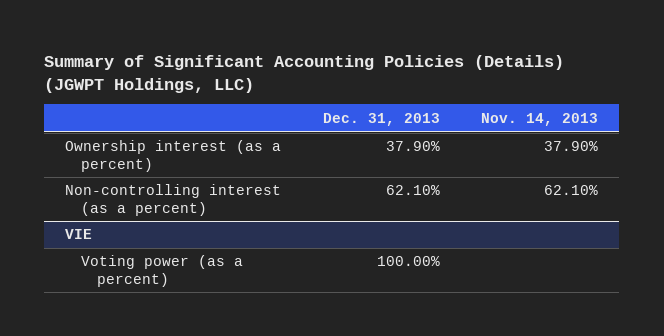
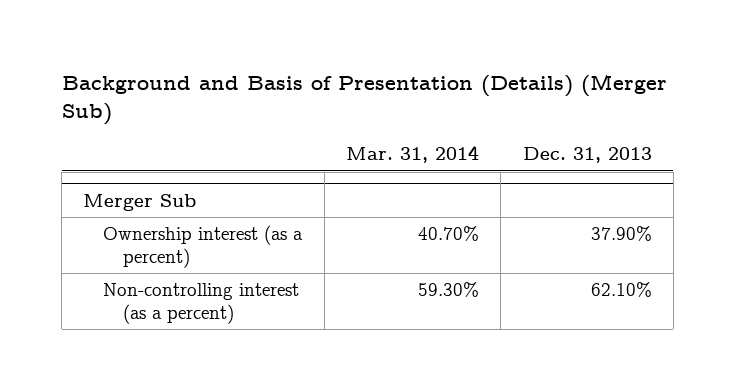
[44,55,565,93] Summary of Significant Accounting Policies (Details) (JGWPT Holdings, LLC) -> [61,74,667,126] Background and Basis of Presentation (Details) (Merger Sub)
[481,112,599,126] Nov. 14, 2013 -> none
none -> [345,145,479,164] Mar. 31, 2014
none -> [83,193,197,211] Merger Sub
[65,229,93,240] VIE -> none
[81,255,244,287] Voting power (as a percent) -> none

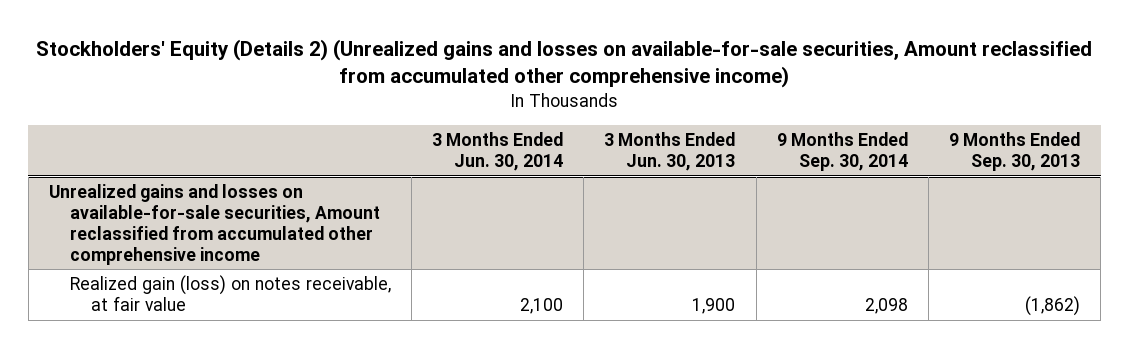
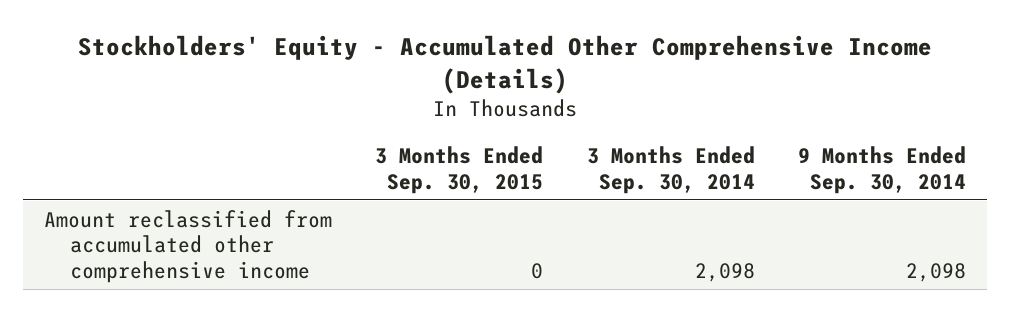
[36,38,1093,89] Stockholders' Equity (Details 2) (Unrealized gains and losses on available-for-sale securities, Amount reclassified from accumulated other comprehensive income) -> [78,35,933,94] Stockholders' Equity - Accumulated Other Comprehensive Income (Details)
[432,132,564,171] 3 Months Ended Jun. 30, 2014 -> none
[604,132,736,171] 3 Months Ended Jun. 30, 2013 -> none
[949,132,1081,171] 9 Months Ended Sep. 30, 2013 -> none
none -> [375,146,544,194] 3 Months Ended Sep. 30, 2015
none -> [586,146,755,194] 3 Months Ended Sep. 30, 2014
[48,184,380,265] Unrealized gains and losses on available-for-sale securities, Amount reclassified from accumulated other comprehensive income -> none
[69,275,391,312] Realized gain (loss) on notes receivable, at fair value -> [44,209,333,283] Amount reclassified from accumulated other comprehensive income

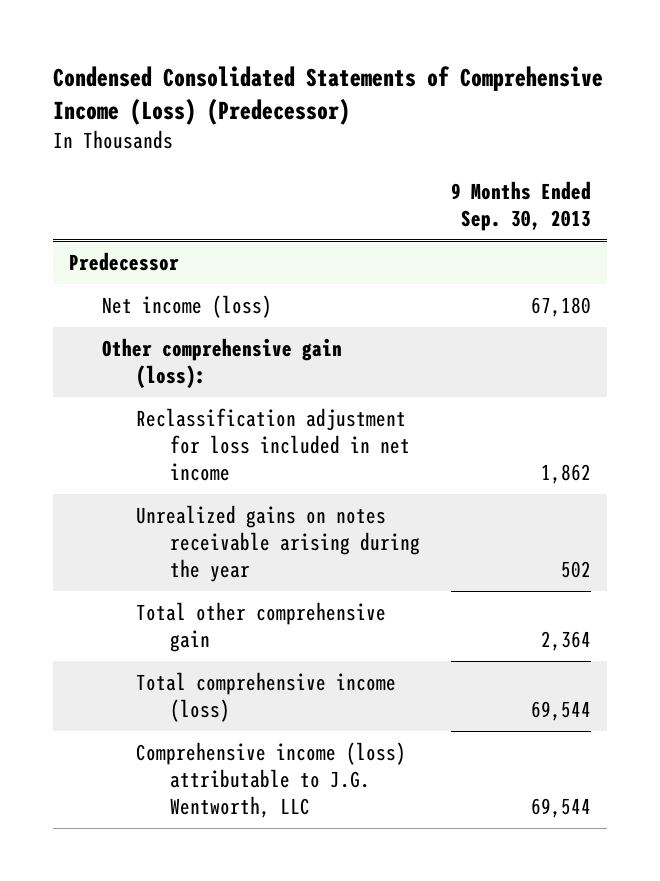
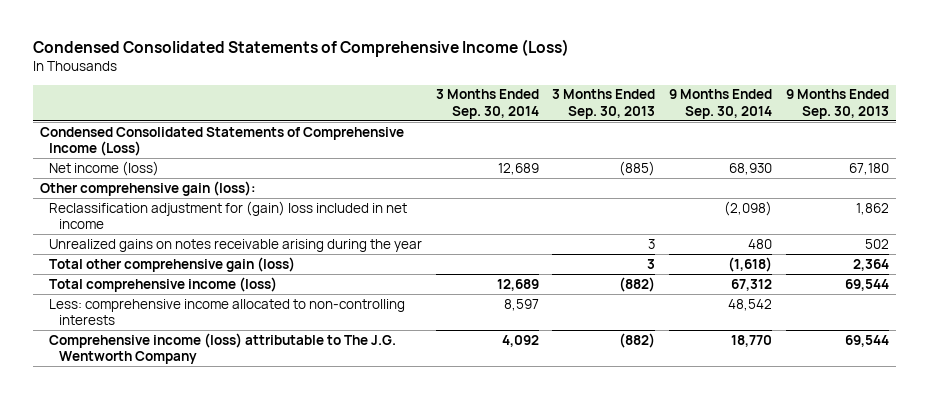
[52,66,603,126] Condensed Consolidated Statements of Comprehensive Income (Loss) (Predecessor) -> [32,39,569,58] Condensed Consolidated Statements of Comprehensive Income (Loss)
none -> [435,89,539,119] 3 Months Ended Sep. 30, 2014
none -> [552,89,656,119] 3 Months Ended Sep. 30, 2013
none -> [669,89,773,119] 9 Months Ended Sep. 30, 2014
[68,252,179,272] Predecessor -> none
none -> [39,126,404,156] Condensed Consolidated Statements of Comprehensive Income (Loss)
[135,408,410,481] Reclassification adjustment for loss included in net income -> [49,200,408,229] Reclassification adjustment for (gain) loss included in net income
[135,602,386,652] Total other comprehensive gain -> [49,256,296,272] Total other comprehensive gain (loss)
none -> [49,298,406,325] Less: comprehensive income allocated to non-controlling interests
[135,742,406,818] Comprehensive income (loss) attributable to J.G. Wentworth, LLC -> [49,332,397,364] Comprehensive income (loss) attributable to The J.G. Wentworth Company

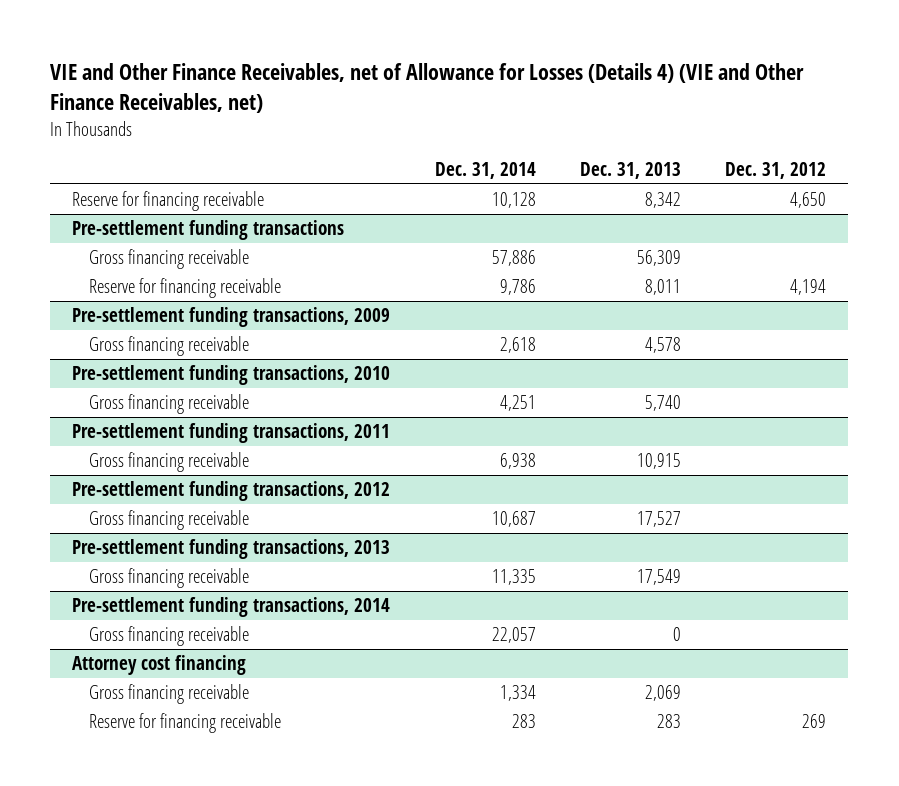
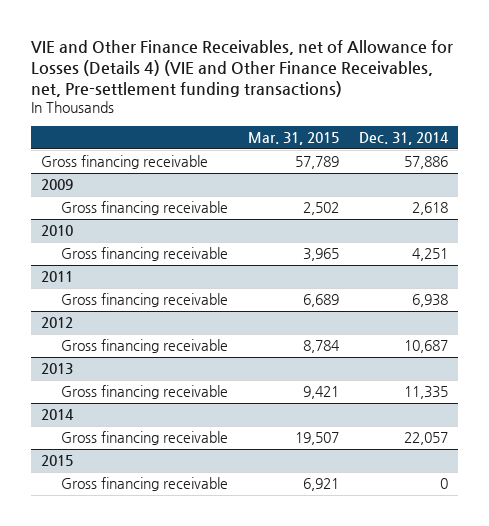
[50,63,805,113] VIE and Other Finance Receivables, net of Allowance for Losses (Details 4) (VIE and Other Finance Receivables, net) -> [30,39,453,97] VIE and Other Finance Receivables, net of Allowance for Losses (Details 4) (VIE and Other Finance Receivables, net, Pre-settlement funding transactions)
[579,162,681,180] Dec. 31, 2013 -> none
[725,162,827,180] Dec. 31, 2012 -> none
none -> [247,132,339,146] Mar. 31, 2015
[72,191,265,212] Reserve for financing receivable -> none
[72,220,345,241] Pre-settlement funding transactions -> none
[88,278,281,299] Reserve for financing receivable -> none
[72,307,391,328] Pre-settlement funding transactions, 2009 -> none
none -> [40,179,73,191] 2009
[72,365,391,386] Pre-settlement funding transactions, 2010 -> none
none -> [40,225,73,237] 2010
[72,423,391,444] Pre-settlement funding transactions, 2011 -> none
none -> [40,271,73,283] 2011
[72,481,391,502] Pre-settlement funding transactions, 2012 -> none
none -> [40,317,73,329] 2012
[72,539,391,560] Pre-settlement funding transactions, 2013 -> none
none -> [40,363,73,375] 2013
[72,597,391,618] Pre-settlement funding transactions, 2014 -> none
none -> [40,409,74,421] 2014
[72,655,247,676] Attorney cost financing -> none
[88,713,281,734] Reserve for financing receivable -> none
none -> [40,455,73,467] 2015
[499,685,536,702] 1,334 -> [439,478,448,490] 0

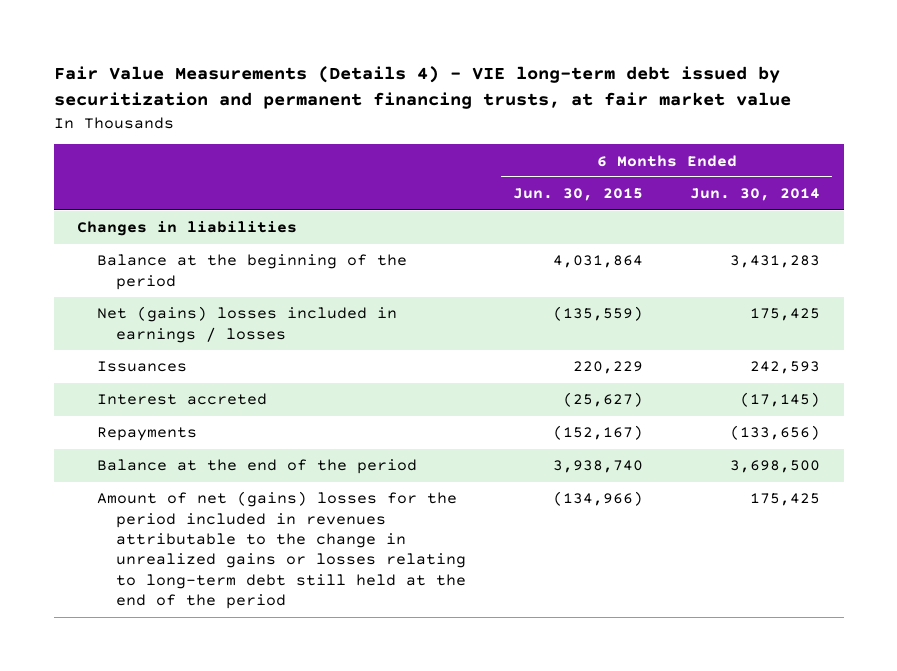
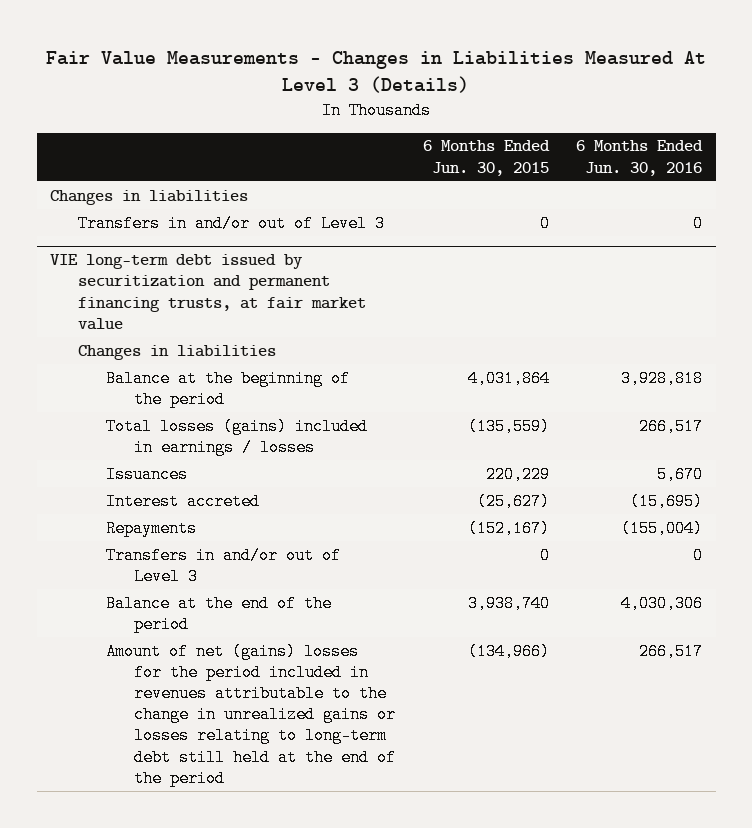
[53,66,791,110] Fair Value Measurements (Details 4) - VIE long-term debt issued by securitization and permanent financing trusts, at fair market value -> [46,50,707,94] Fair Value Measurements - Changes in Liabilities Measured At Level 3 (Details)
[690,188,821,202] Jun. 30, 2014 -> none
none -> [576,140,704,176] 6 Months Ended Jun. 30, 2016
none -> [78,214,386,232] Transfers in and/or out of Level 3
none -> [50,254,367,330] VIE long-term debt issued by securitization and permanent financing trusts, at fair market value
none -> [78,344,277,360] Changes in liabilities
[96,306,397,343] Net (gains) losses included in earnings / losses -> [106,417,369,456] Total losses (gains) included in earnings / losses
none -> [106,546,342,585] Transfers in and/or out of Level 3

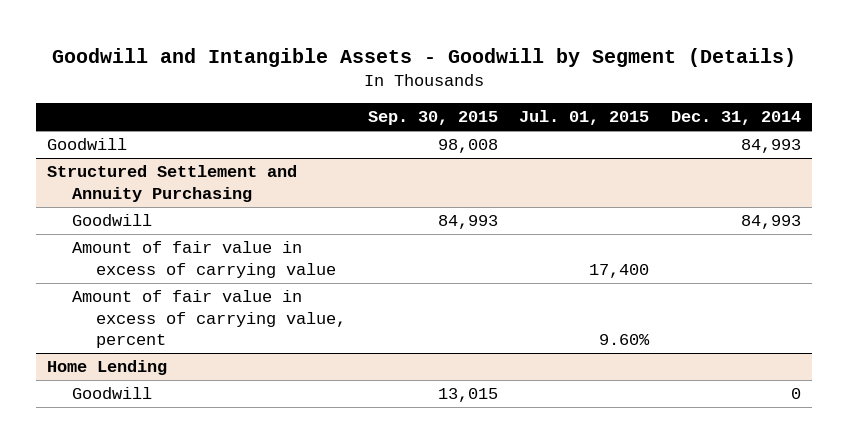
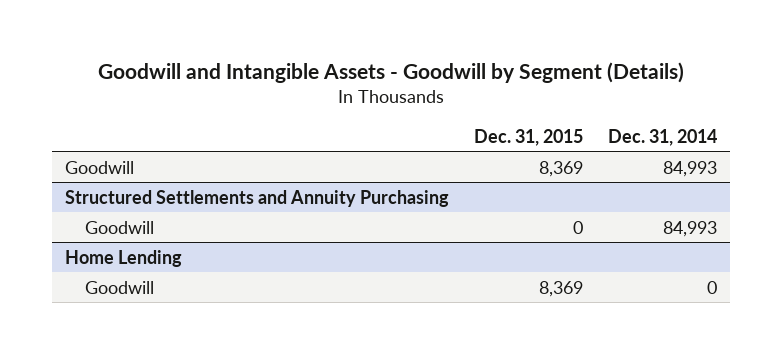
[367,111,498,126] Sep. 30, 2015 -> none
[519,110,650,126] Jul. 01, 2015 -> none
none -> [473,128,583,146] Dec. 31, 2015
[46,165,297,202] Structured Settlement and Annuity Purchasing -> [64,189,449,207] Structured Settlements and Annuity Purchasing
[71,241,337,278] Amount of fair value in excess of carrying value -> none
[71,290,347,349] Amount of fair value in excess of carrying value, percent -> none

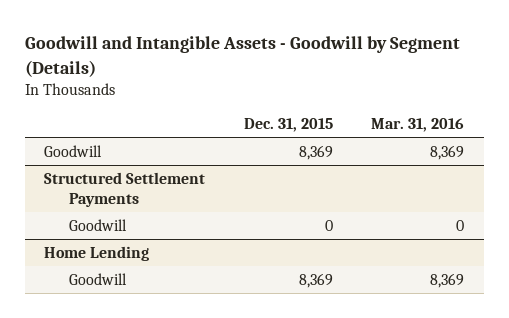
[608,128,718,146] Dec. 31, 2014 -> none
none -> [371,117,465,132] Mar. 31, 2016
[64,189,449,207] Structured Settlements and Annuity Purchasing -> [44,171,206,207] Structured Settlement Payments

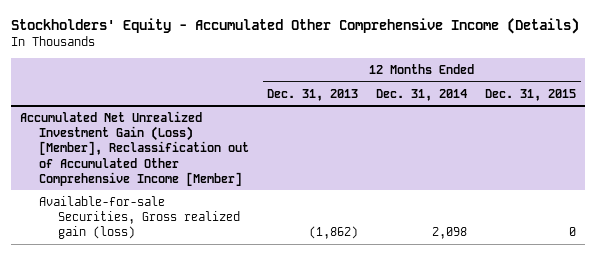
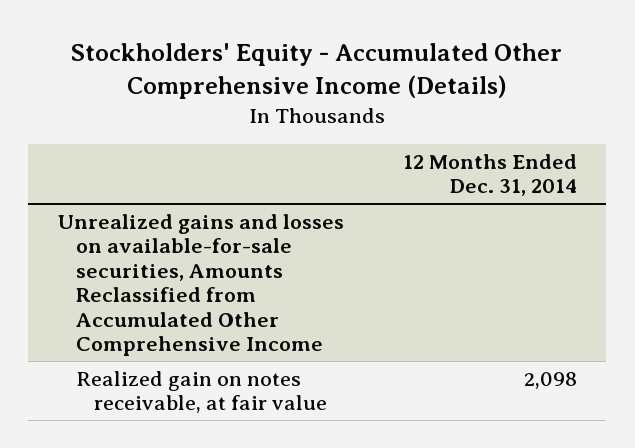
[267,88,359,101] Dec. 31, 2013 -> none
[485,88,577,101] Dec. 31, 2015 -> none
[20,110,249,186] Accumulated Net Unrealized Investment Gain (Loss) [Member], Reclassification out of Accumulated Other Comprehensive Income [Member] -> none
none -> [57,213,344,357] Unrealized gains and losses on available-for-sale securities, Amounts Reclassified from Accumulated Other Comprehensive Income
[38,195,240,240] Available-for-sale Securities, Gross realized gain (loss) -> [75,370,328,414] Realized gain on notes receivable, at fair value

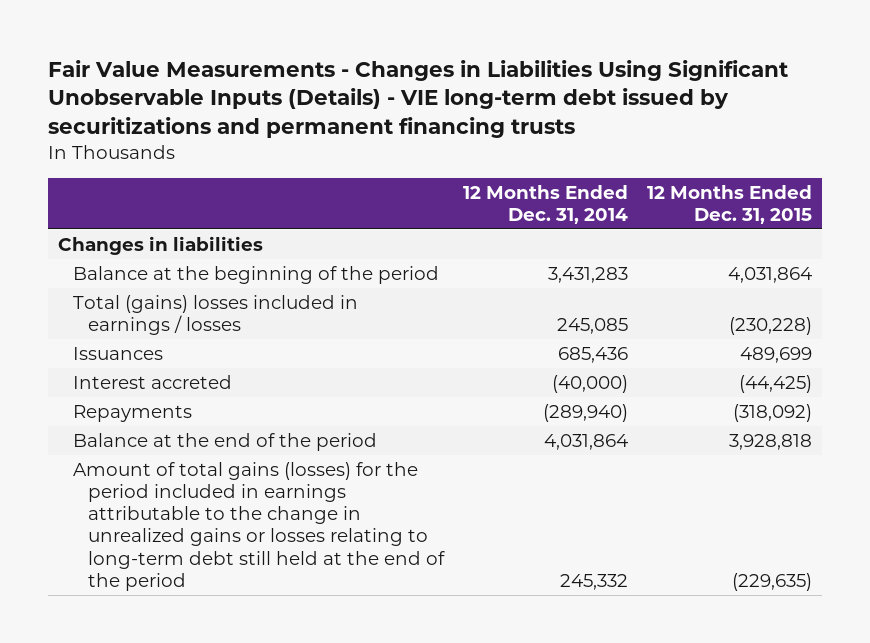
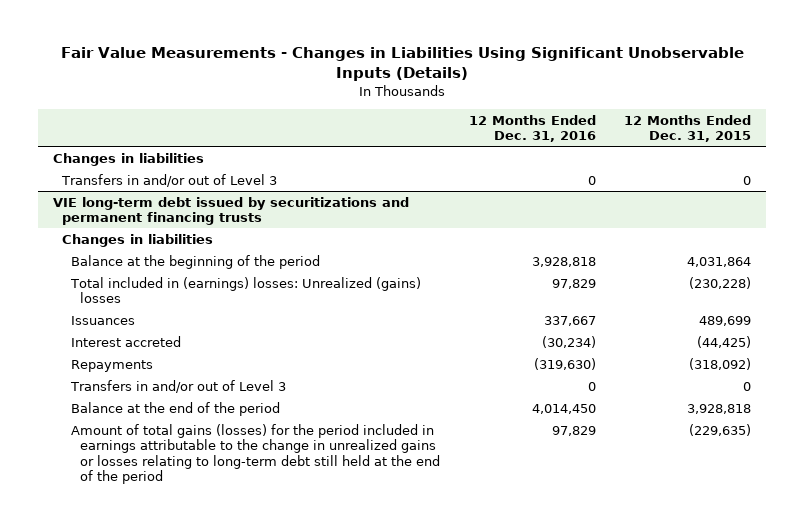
[48,59,789,139] Fair Value Measurements - Changes in Liabilities Using Significant Unobservable Inputs (Details) - VIE long-term debt issued by securitizations and permanent financing trusts -> [61,47,745,82] Fair Value Measurements - Changes in Liabilities Using Significant Unobservable Inputs (Details)
[463,184,629,224] 12 Months Ended Dec. 31, 2014 -> none
none -> [468,114,596,143] 12 Months Ended Dec. 31, 2016
none -> [60,173,277,187] Transfers in and/or out of Level 3
none -> [52,196,409,226] VIE long-term debt issued by securitizations and permanent financing trusts
none -> [61,233,213,247] Changes in liabilities
[72,294,358,336] Total (gains) losses included in earnings / losses -> [69,276,421,304] Total included in (earnings) losses: Unrealized (gains) losses
none -> [69,379,286,393] Transfers in and/or out of Level 3

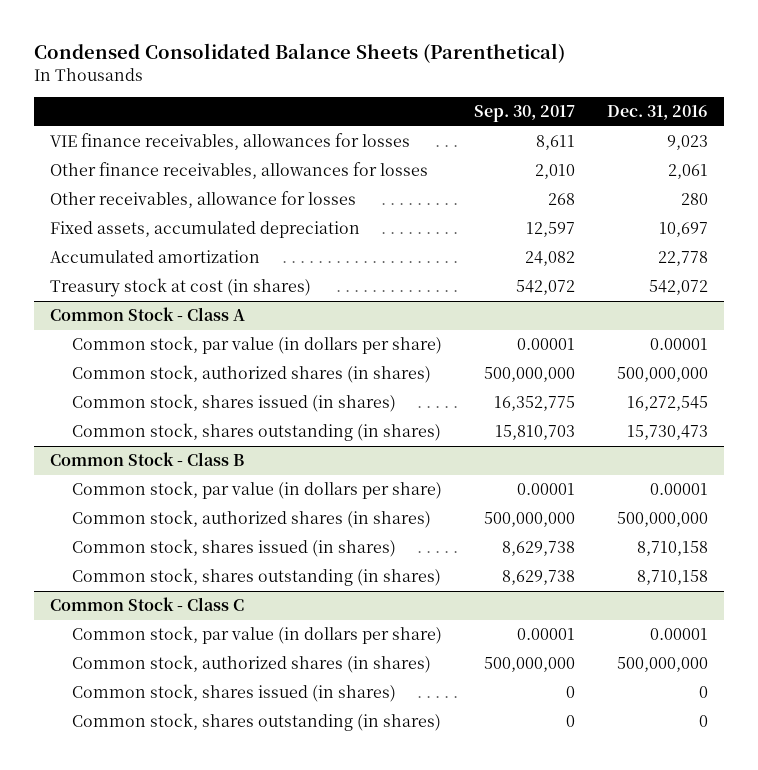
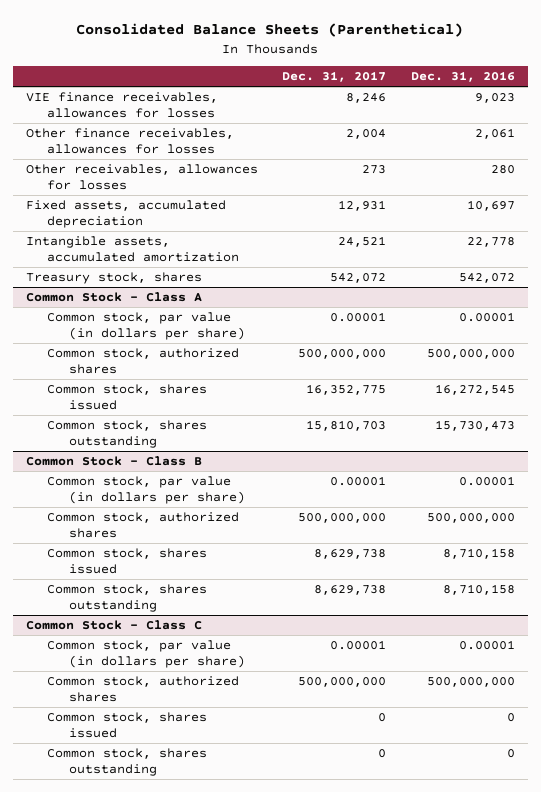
[33,42,565,63] Condensed Consolidated Balance Sheets (Parenthetical) -> [76,23,464,38] Consolidated Balance Sheets (Parenthetical)
[474,105,576,123] Sep. 30, 2017 -> none
none -> [282,71,387,83] Dec. 31, 2017
[49,191,356,209] Other receivables, allowance for losses -> [25,163,258,190] Other receivables, allowances for losses
[49,250,260,264] Accumulated amortization -> [25,235,240,262] Intangible assets, accumulated amortization
[49,278,311,298] Treasury stock at cost (in shares) -> [25,271,202,284] Treasury stock, shares
[72,365,432,384] Common stock, authorized shares (in shares) -> [47,347,240,374] Common stock, authorized shares
[72,394,397,413] Common stock, shares issued (in shares) -> [47,383,208,410] Common stock, shares issued
[72,423,442,442] Common stock, shares outstanding (in shares) -> [47,419,208,448] Common stock, shares outstanding
[72,510,432,529] Common stock, authorized shares (in shares) -> [47,511,240,538] Common stock, authorized shares
[72,539,397,558] Common stock, shares issued (in shares) -> [47,547,208,574] Common stock, shares issued
[72,568,442,587] Common stock, shares outstanding (in shares) -> [47,583,208,612] Common stock, shares outstanding
[72,655,432,674] Common stock, authorized shares (in shares) -> [47,675,240,702] Common stock, authorized shares
[72,684,397,703] Common stock, shares issued (in shares) -> [47,711,208,738] Common stock, shares issued
[72,713,442,732] Common stock, shares outstanding (in shares) -> [47,747,208,776] Common stock, shares outstanding

